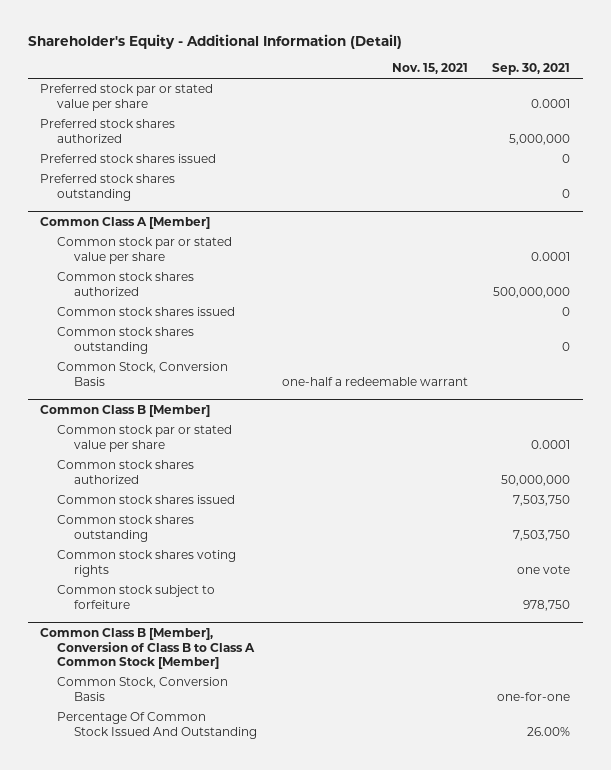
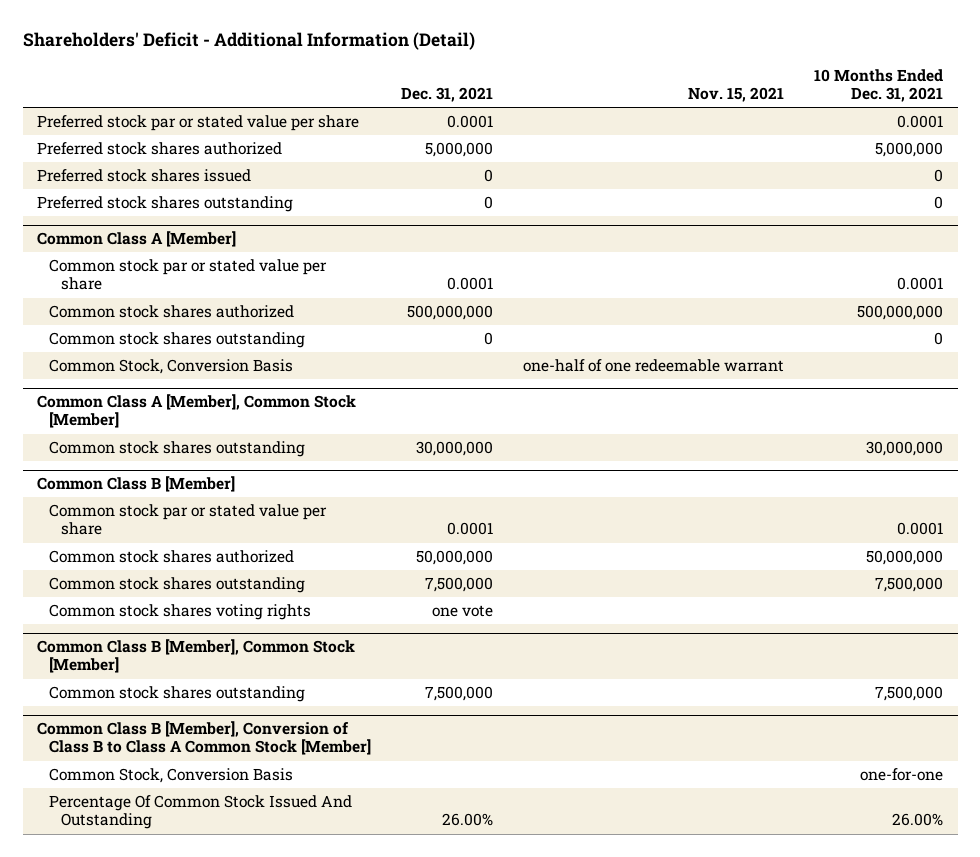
[27,34,402,50] Shareholder's Equity - Additional Information (Detail) -> [22,32,475,51] Shareholders' Deficit - Additional Information (Detail)
[492,63,571,76] Sep. 30, 2021 -> none
none -> [400,87,493,103] Dec. 31, 2021
none -> [813,69,943,103] 10 Months Ended Dec. 31, 2021
[57,307,236,317] Common stock shares issued -> none
[281,377,468,387] one-half a redeemable warrant -> [522,359,784,373] one-half of one redeemable warrant
none -> [37,394,357,429] Common Class A [Member], Common Stock [Member]
none -> [49,441,306,458] Common stock shares outstanding
[57,495,236,505] Common stock shares issued -> none
[57,585,216,610] Common stock subject to forfeiture -> none
none -> [37,639,356,674] Common Class B [Member], Common Stock [Member]
none -> [49,686,306,703] Common stock shares outstanding

